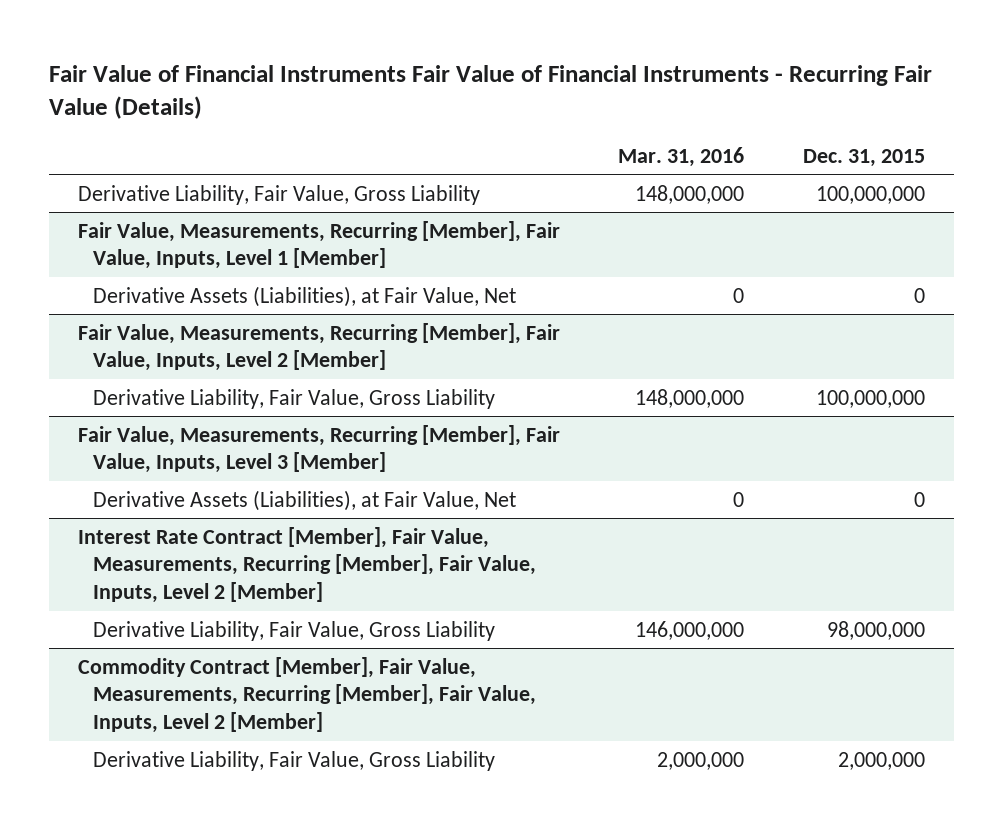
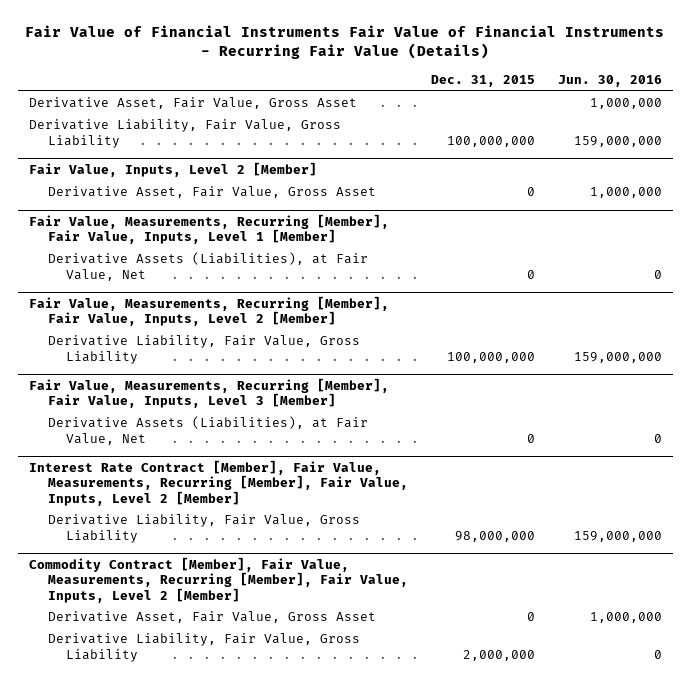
[618,146,745,167] Mar. 31, 2016 -> none
none -> [557,74,662,87] Jun. 30, 2016
none -> [29,97,358,110] Derivative Asset, Fair Value, Gross Asset
none -> [29,162,318,178] Fair Value, Inputs, Level 2 [Member]
none -> [47,186,376,199] Derivative Asset, Fair Value, Gross Asset
none -> [47,611,376,624] Derivative Asset, Fair Value, Gross Asset

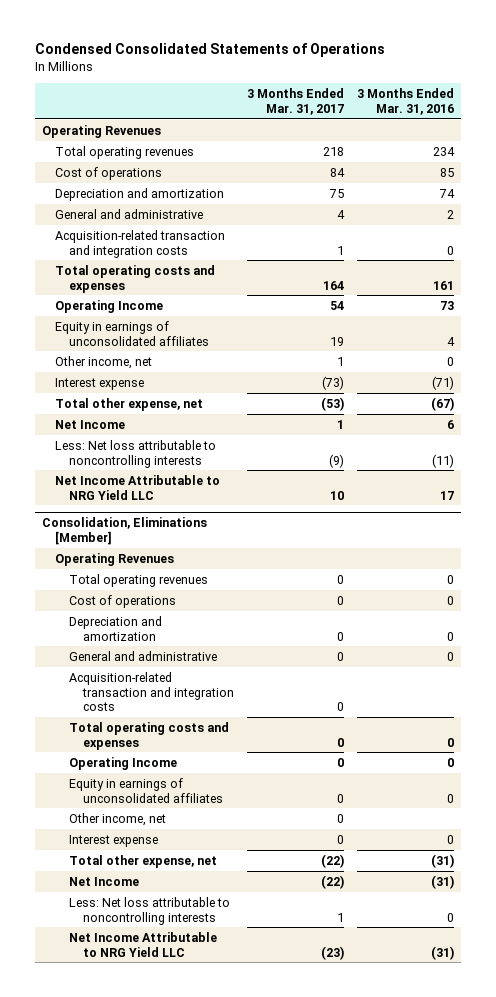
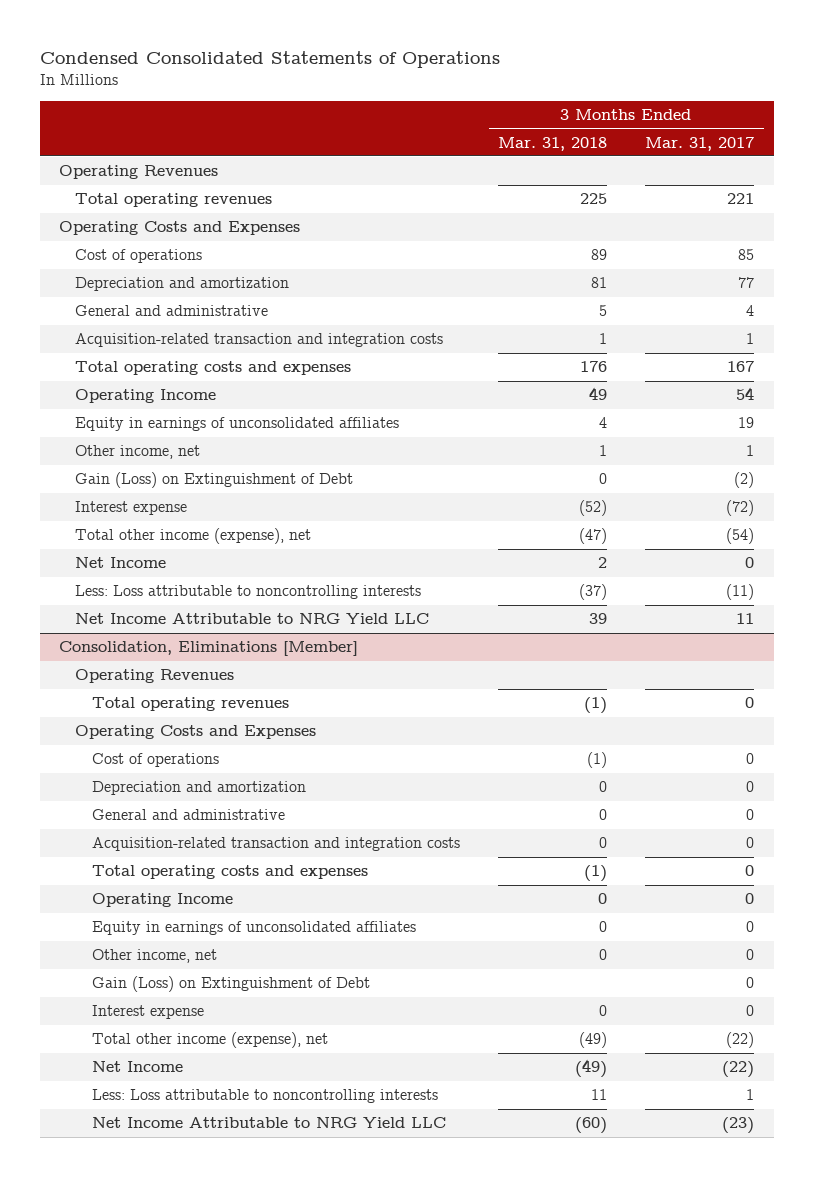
[357,87,455,115] 3 Months Ended Mar. 31, 2016 -> none
none -> [498,136,608,151] Mar. 31, 2018
[322,146,344,156] 218 -> [727,193,755,205] 221
none -> [58,221,300,236] Operating Costs and Expenses
[329,167,345,177] 84 -> [738,249,755,261] 85
[328,188,344,198] 75 -> [738,277,755,289] 77
[322,280,344,290] 164 -> [727,361,755,373] 167
none -> [75,472,354,489] Gain (Loss) on Extinguishment of Debt
[321,375,344,390] (73) -> [726,500,755,517] (72)
[55,397,204,411] Total other expense, net -> [75,528,312,545] Total other income (expense), net
[320,396,344,411] (53) -> [726,528,755,545] (54)
[336,419,344,429] 1 -> [745,557,755,569] 0
[55,439,217,468] Less: Net loss attributable to noncontrolling interests -> [75,585,422,600] Less: Loss attributable to noncontrolling interests
[328,453,344,468] (9) -> [726,584,755,601] (11)
[329,490,344,500] 10 -> [736,613,755,625] 11
none -> [75,725,317,740] Operating Costs and Expenses
none -> [91,976,370,993] Gain (Loss) on Extinguishment of Debt
[68,854,217,868] Total other expense, net -> [91,1032,328,1049] Total other income (expense), net
[68,896,230,925] Less: Net loss attributable to noncontrolling interests -> [91,1089,438,1104] Less: Loss attributable to noncontrolling interests

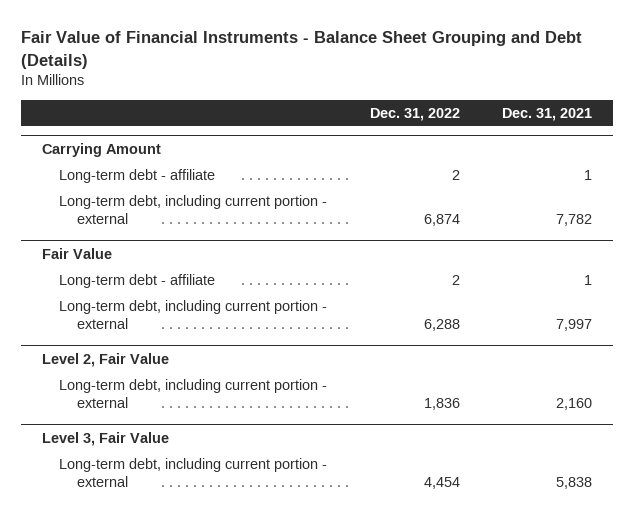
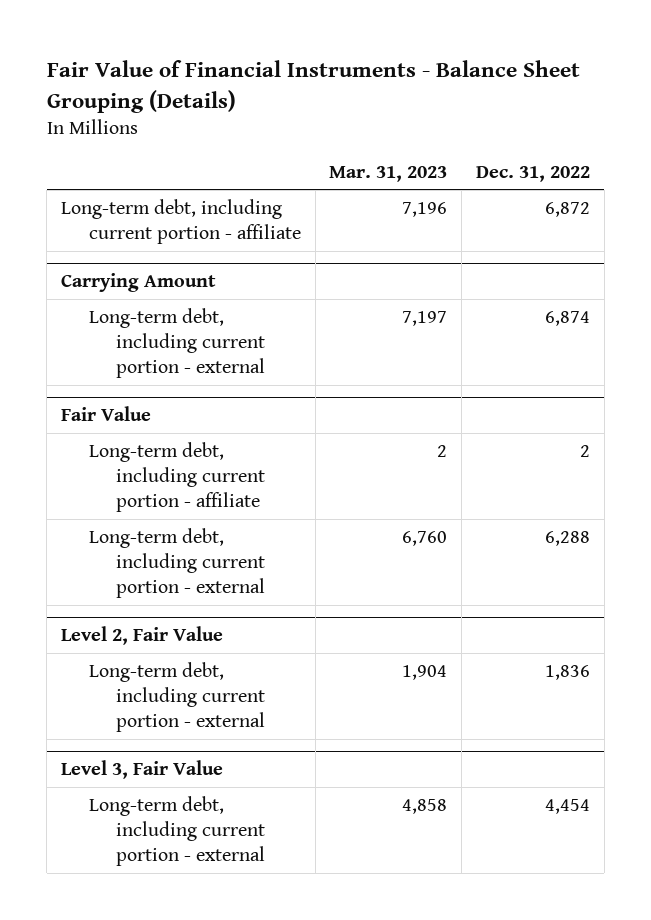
[20,31,582,69] Fair Value of Financial Instruments - Balance Sheet Grouping and Debt (Details) -> [46,60,580,113] Fair Value of Financial Instruments - Balance Sheet Grouping (Details)
[502,107,593,121] Dec. 31, 2021 -> none
none -> [329,165,448,182] Mar. 31, 2023
none -> [61,198,301,244] Long-term debt, including current portion - affiliate
[59,168,216,183] Long-term debt - affiliate -> none
[59,273,216,288] Long-term debt - affiliate -> [88,441,266,513] Long-term debt, including current portion - affiliate

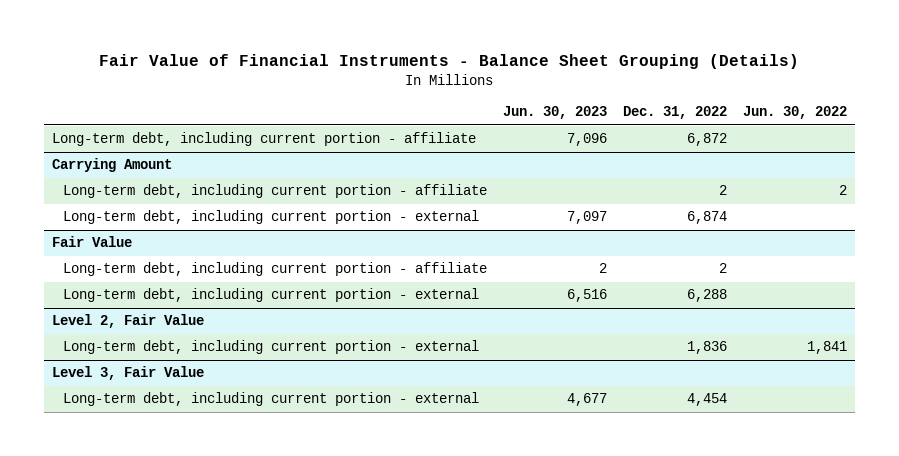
[329,165,448,182] Mar. 31, 2023 -> none
none -> [502,106,607,120] Jun. 30, 2023
none -> [742,106,847,120] Jun. 30, 2022
none -> [62,184,487,199] Long-term debt, including current portion - affiliate

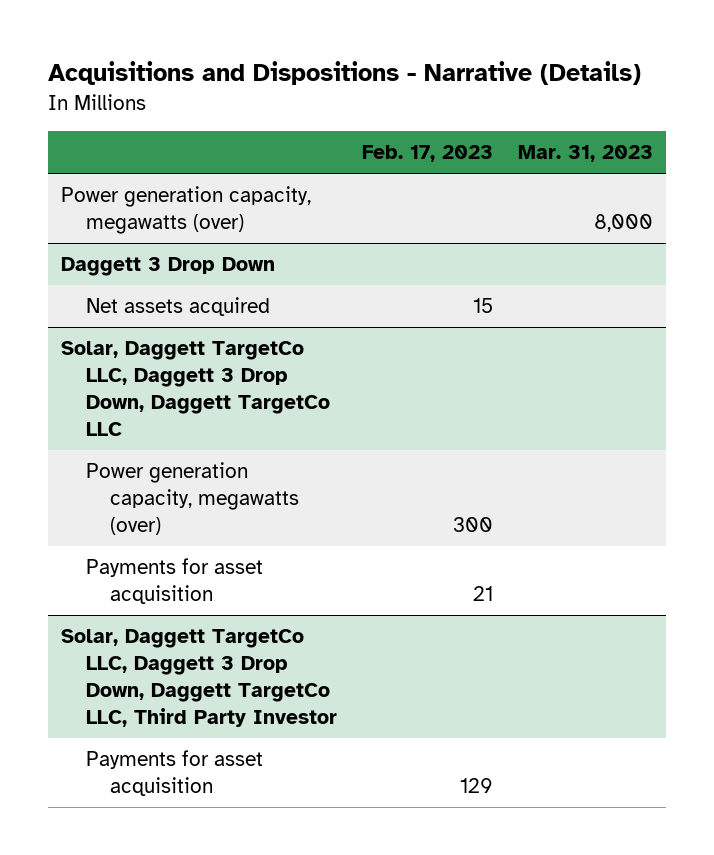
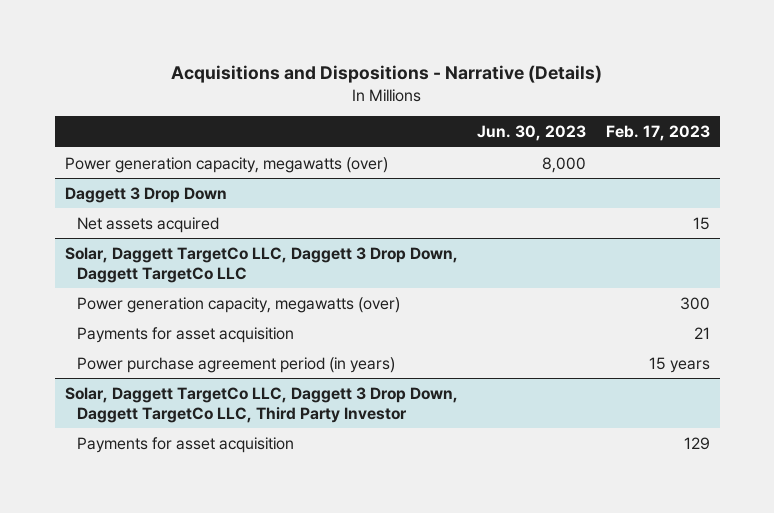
[518,145,654,163] Mar. 31, 2023 -> none
none -> [477,125,587,142] Jun. 30, 2023
none -> [76,356,395,373] Power purchase agreement period (in years)

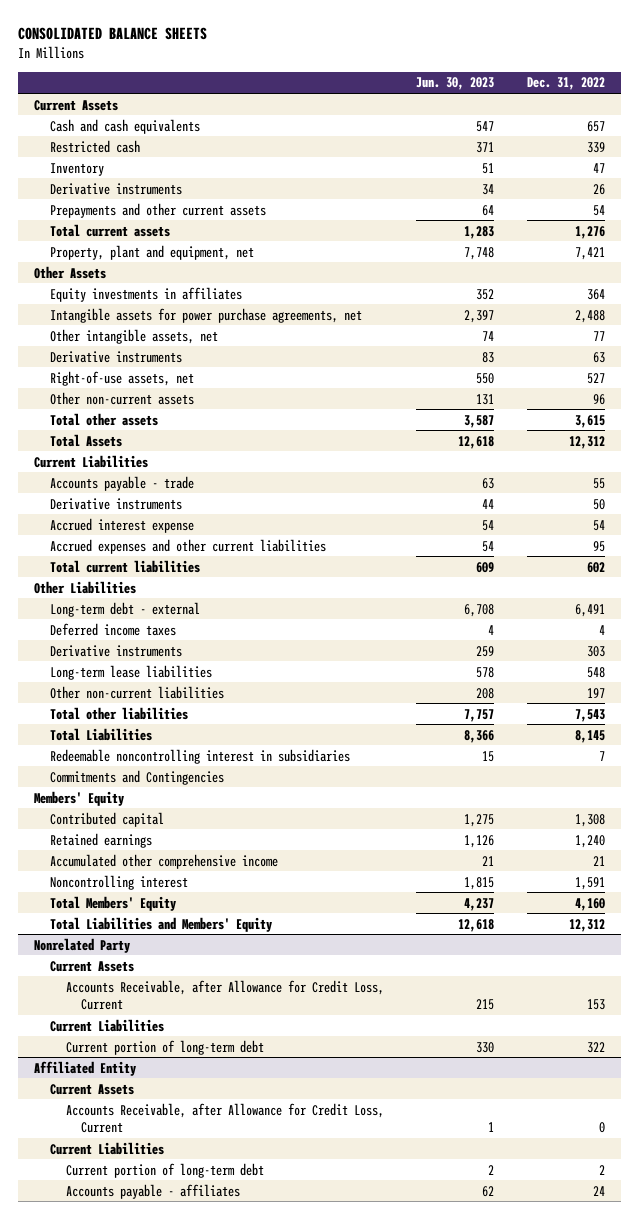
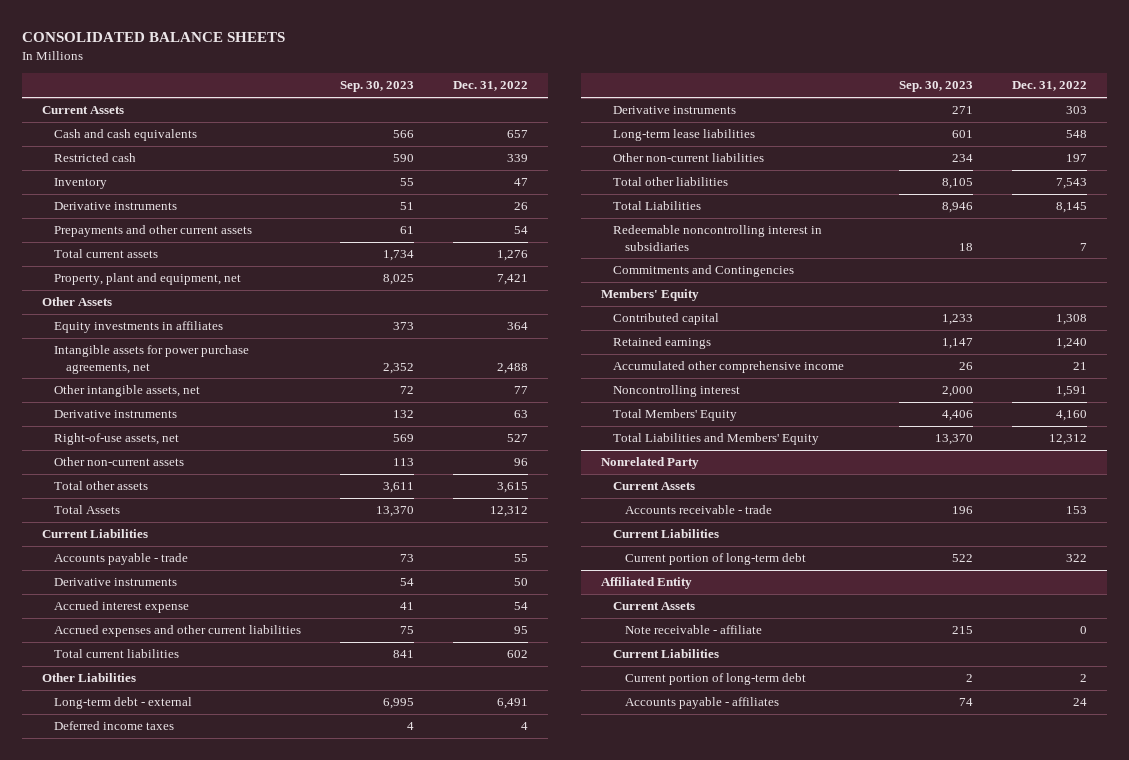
[416,77,495,91] Jun. 30, 2023 -> none
none -> [340,81,415,93] Sep. 30, 2023
[65,979,384,1011] Accounts Receivable, after Allowance for Credit Loss, Current -> [625,505,773,515] Accounts receivable - trade
[65,1102,384,1134] Accounts Receivable, after Allowance for Credit Loss, Current -> none
none -> [625,625,763,635] Note receivable - affiliate

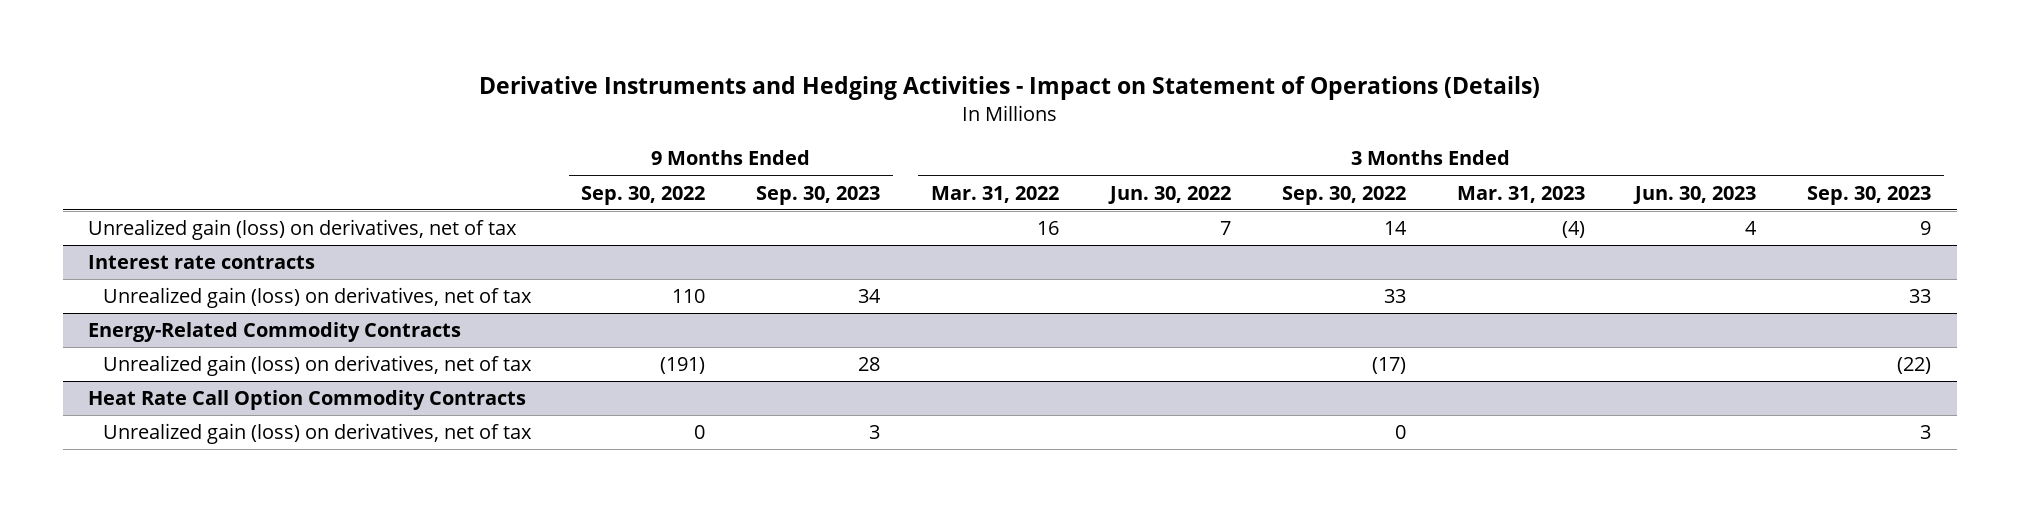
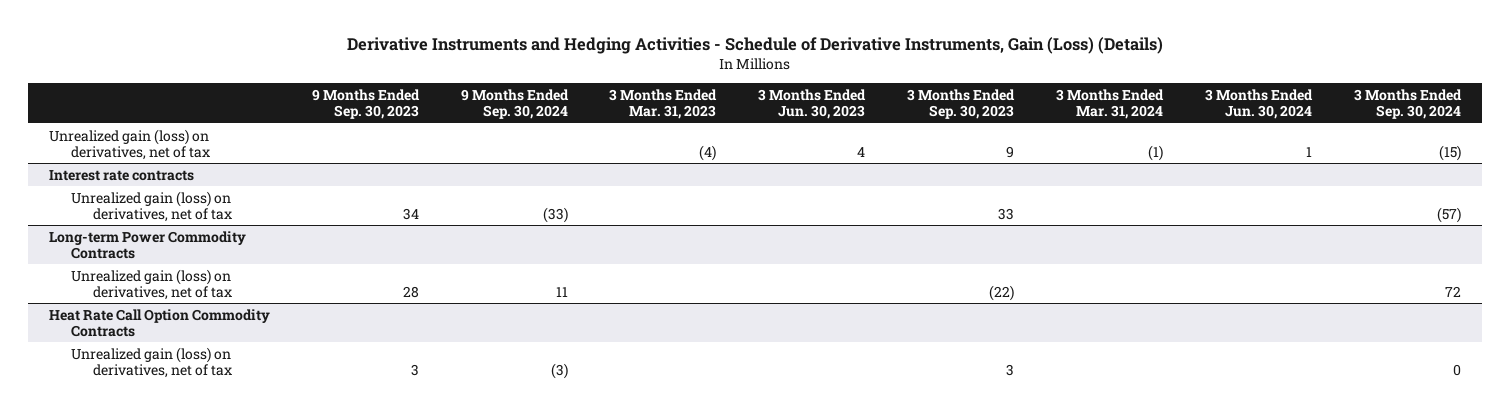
[478,75,1540,100] Derivative Instruments and Hedging Activities - Impact on Statement of Operations (Details) -> [346,36,1163,54] Derivative Instruments and Hedging Activities - Schedule of Derivative Instruments, Gain (Loss) (Details)
[581,185,706,205] Sep. 30, 2022 -> none
[931,185,1060,203] Mar. 31, 2022 -> none
[1107,185,1231,204] Jun. 30, 2022 -> none
[1281,185,1406,205] Sep. 30, 2022 -> none
none -> [460,88,569,120] 9 Months Ended Sep. 30, 2024
none -> [1056,88,1165,120] 3 Months Ended Mar. 31, 2024
none -> [1205,88,1314,120] 3 Months Ended Jun. 30, 2024
none -> [1354,88,1463,120] 3 Months Ended Sep. 30, 2024
[88,322,462,343] Energy-Related Commodity Contracts -> [48,230,246,260] Long-term Power Commodity Contracts

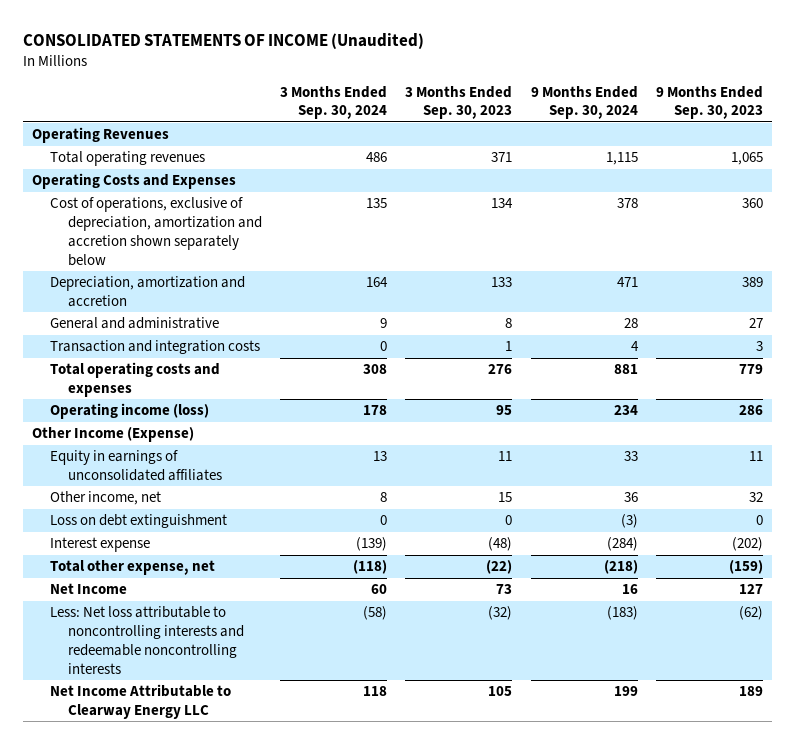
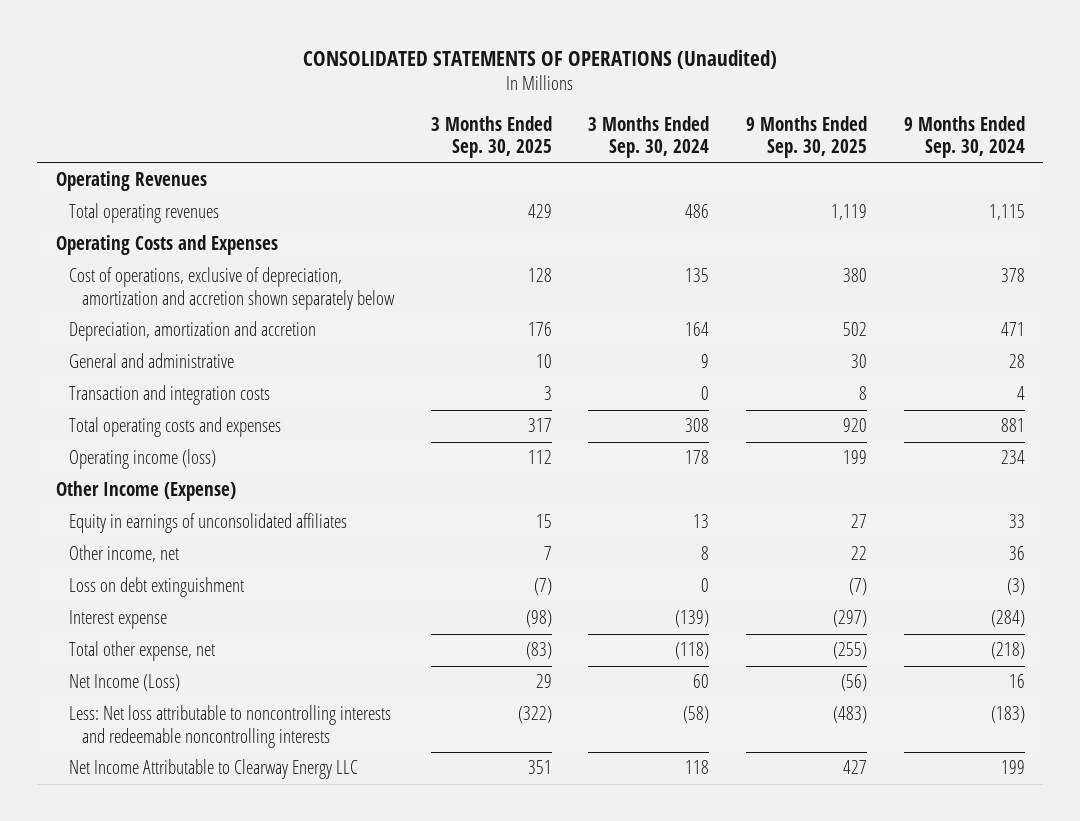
[22,32,424,49] CONSOLIDATED STATEMENTS OF INCOME (Unaudited) -> [303,49,778,69] CONSOLIDATED STATEMENTS OF OPERATIONS (Unaudited)
[405,85,513,120] 3 Months Ended Sep. 30, 2023 -> none
[656,85,764,120] 9 Months Ended Sep. 30, 2023 -> none
none -> [430,115,552,159] 3 Months Ended Sep. 30, 2025
none -> [745,115,867,159] 9 Months Ended Sep. 30, 2025
[49,583,127,595] Net Income -> [68,674,180,692] Net Income (Loss)

